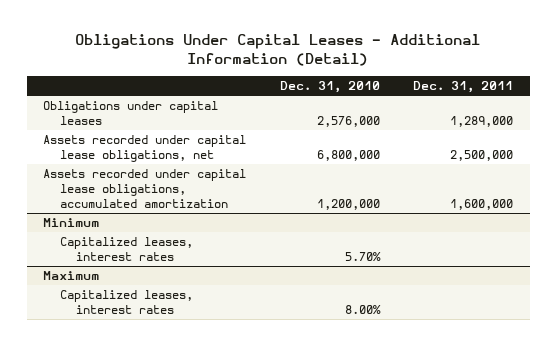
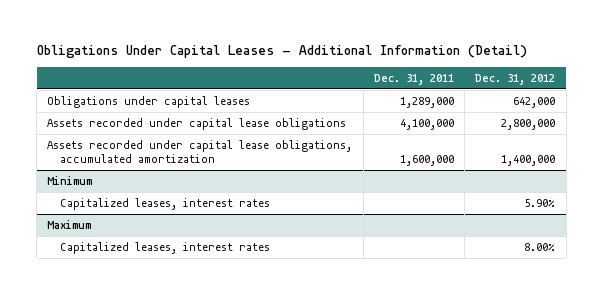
[279,81,380,94] Dec. 31, 2010 -> none
none -> [475,73,556,85] Dec. 31, 2012
[43,134,247,162] Assets recorded under capital lease obligations, net -> [47,118,347,131] Assets recorded under capital lease obligations
[450,149,514,161] 2,500,000 -> [399,119,454,131] 4,100,000

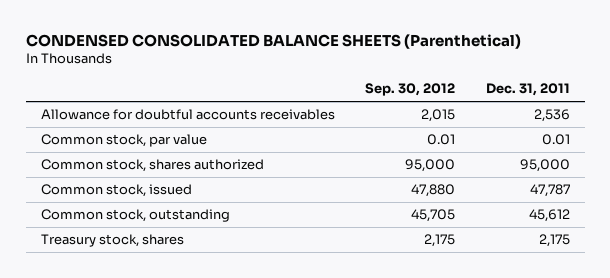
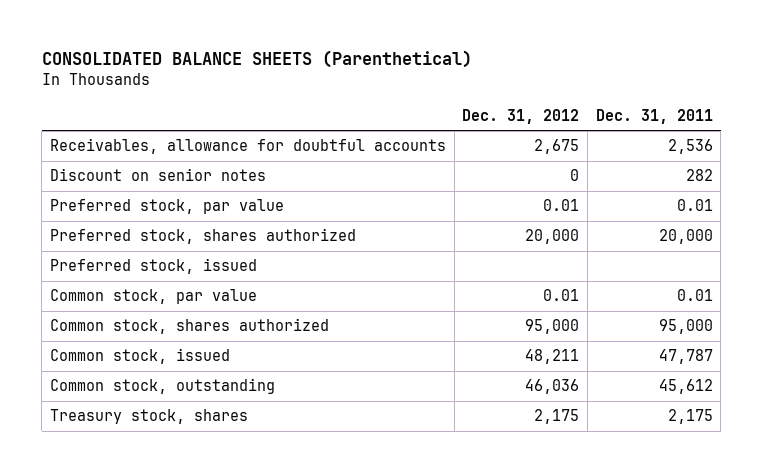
[25,33,521,49] CONDENSED CONSOLIDATED BALANCE SHEETS (Parenthetical) -> [41,49,472,68] CONSOLIDATED BALANCE SHEETS (Parenthetical)
[365,83,456,97] Sep. 30, 2012 -> none
none -> [462,108,580,124] Dec. 31, 2012
[40,109,335,121] Allowance for doubtful accounts receivables -> [49,138,446,155] Receivables, allowance for doubtful accounts
none -> [49,168,266,182] Discount on senior notes
none -> [49,199,284,215] Preferred stock, par value
none -> [49,228,356,245] Preferred stock, shares authorized
none -> [49,258,257,275] Preferred stock, issued

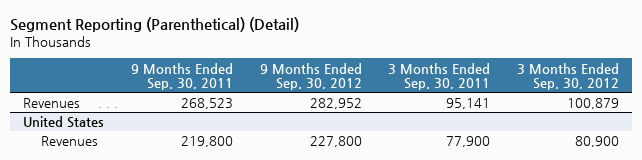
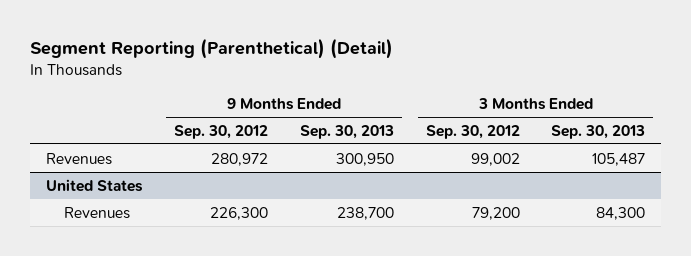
[131,62,234,90] 9 Months Ended Sep. 30, 2011 -> none
[388,62,491,90] 3 Months Ended Sep. 30, 2011 -> none
none -> [299,124,394,139] Sep. 30, 2013
none -> [551,124,646,139] Sep. 30, 2013
[309,98,362,110] 282,952 -> [210,152,268,166] 280,972
[566,98,619,110] 100,879 -> [470,152,520,166] 99,002
[309,136,362,148] 227,800 -> [209,206,268,220] 226,300
[574,136,619,148] 80,900 -> [471,206,520,220] 79,200

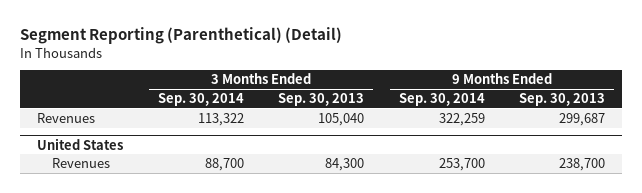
[173,124,268,139] Sep. 30, 2012 -> none
[425,124,520,139] Sep. 30, 2012 -> none
none -> [157,93,244,107] Sep. 30, 2014
none -> [398,93,485,107] Sep. 30, 2014
[335,152,394,166] 300,950 -> [559,113,606,127] 299,687
[592,152,646,166] 105,487 -> [318,113,365,127] 105,040

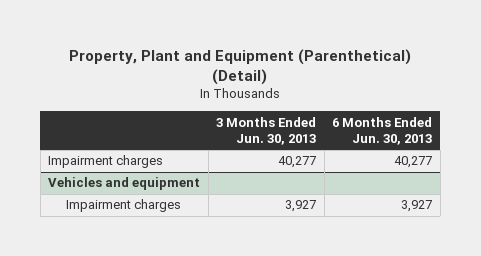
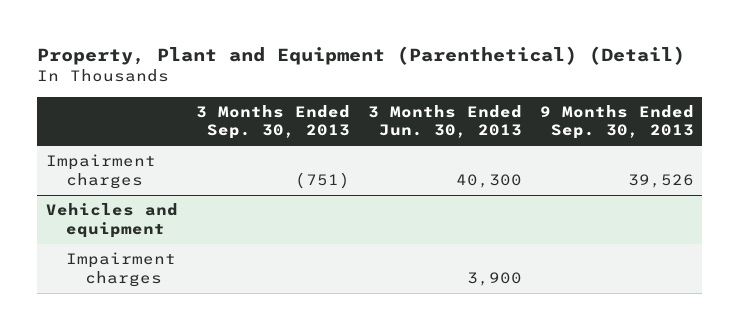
[332,116,433,146] 6 Months Ended Jun. 30, 2013 -> none
none -> [196,105,351,140] 3 Months Ended Sep. 30, 2013
none -> [539,105,694,140] 9 Months Ended Sep. 30, 2013
[278,156,317,169] 40,277 -> [455,173,522,188] 40,300
[285,200,317,213] 3,927 -> [466,271,522,286] 3,900

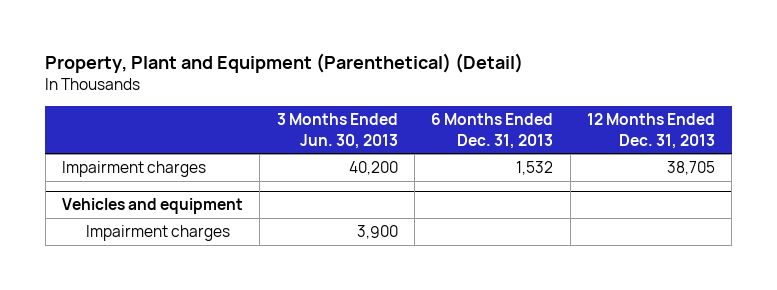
[196,105,351,140] 3 Months Ended Sep. 30, 2013 -> none
[539,105,694,140] 9 Months Ended Sep. 30, 2013 -> none
none -> [431,113,554,149] 6 Months Ended Dec. 31, 2013
none -> [586,113,715,149] 12 Months Ended Dec. 31, 2013
[455,173,522,188] 40,300 -> [348,161,398,176] 40,200

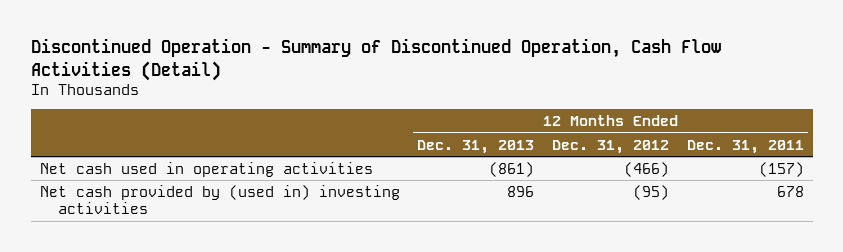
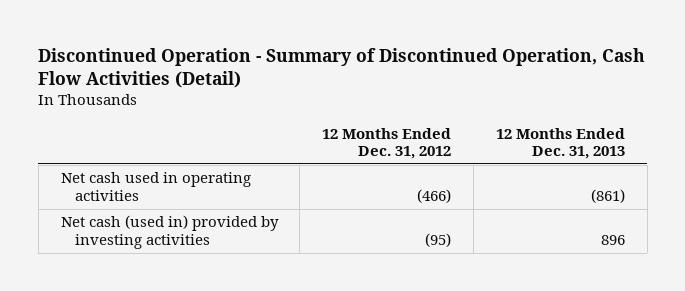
[686,139,804,154] Dec. 31, 2011 -> none
[39,184,400,215] Net cash provided by (used in) investing activities -> [60,215,279,250] Net cash (used in) provided by investing activities

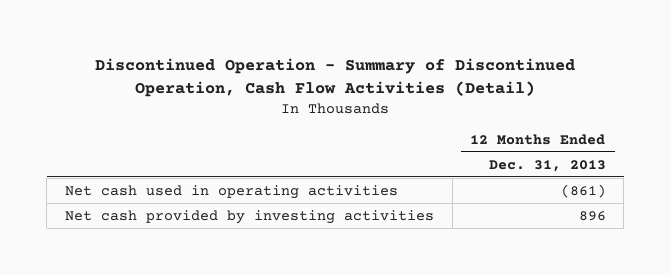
[322,127,452,160] 12 Months Ended Dec. 31, 2012 -> none
[60,215,279,250] Net cash (used in) provided by investing activities -> [65,209,435,224] Net cash provided by investing activities

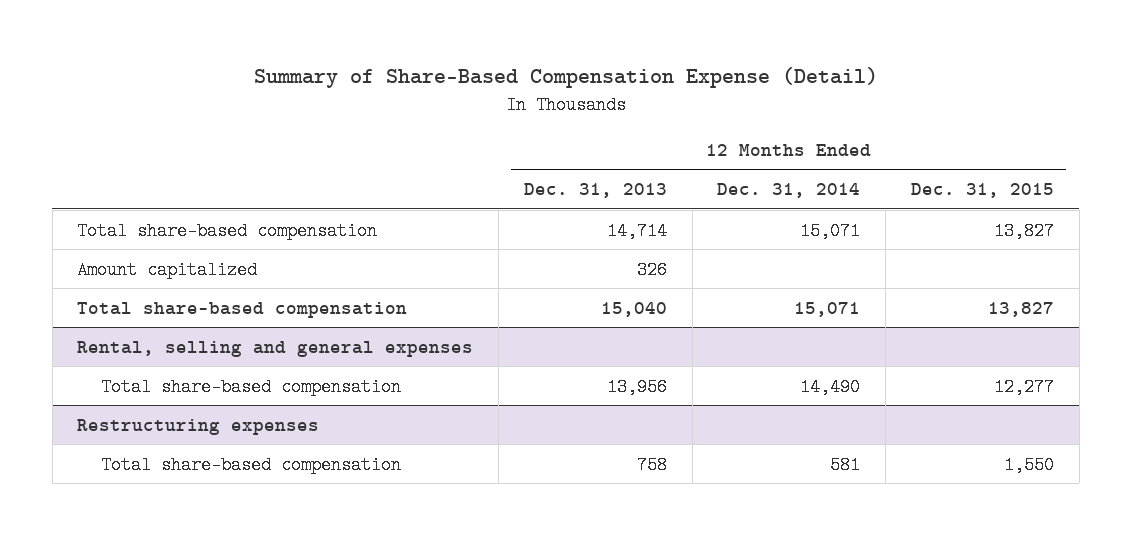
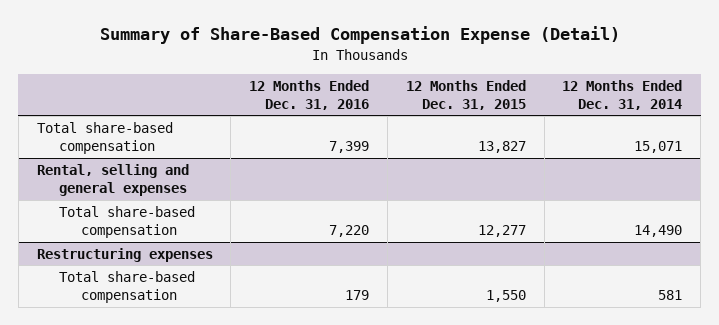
[523,183,667,199] Dec. 31, 2013 -> none
none -> [249,79,370,110] 12 Months Ended Dec. 31, 2016
[77,260,258,279] Amount capitalized -> none
[77,301,408,318] Total share-based compensation -> none

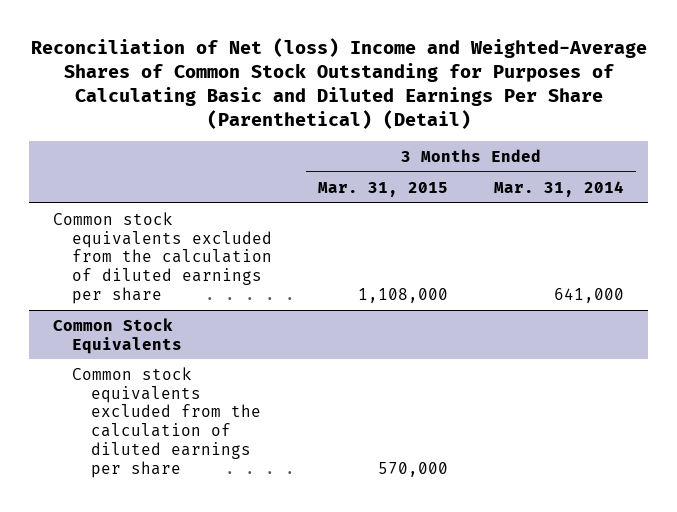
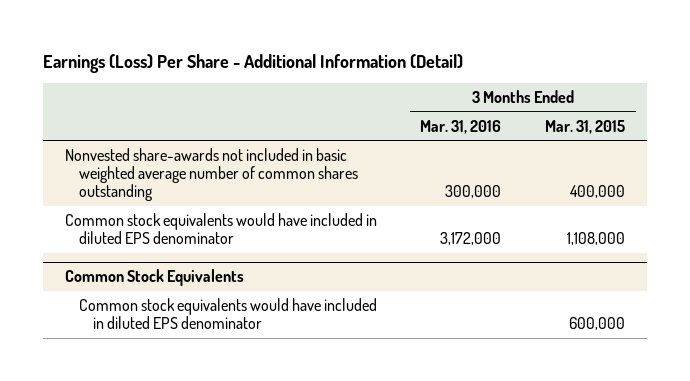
[30,37,647,129] Reconciliation of Net (loss) Income and Weighted-Average Shares of Common Stock Outstanding for Purposes of Calculating Basic and Diluted Earnings Per Share (Parenthetical) (Detail) -> [43,53,464,73] Earnings (Loss) Per Share - Additional Information (Detail)
[494,180,625,197] Mar. 31, 2014 -> none
none -> [420,119,502,134] Mar. 31, 2016
none -> [64,148,358,202] Nonvested share-awards not included in basic weighted average number of common shares outstanding
[52,211,272,304] Common stock equivalents excluded from the calculation of diluted earnings per share -> [64,213,377,245] Common stock equivalents would have included in diluted EPS denominator
[71,366,261,478] Common stock equivalents excluded from the calculation of diluted earnings per share -> [78,298,377,330] Common stock equivalents would have included in diluted EPS denominator
[378,461,449,477] 570,000 -> [568,317,625,331] 600,000

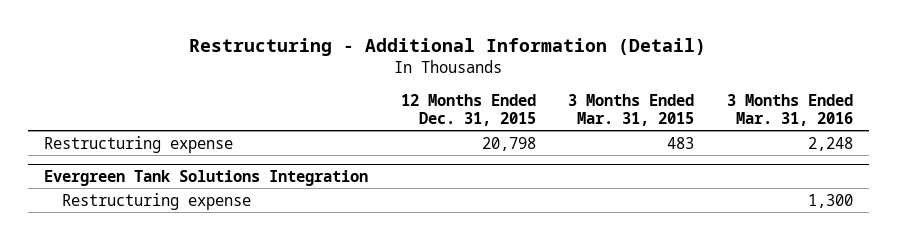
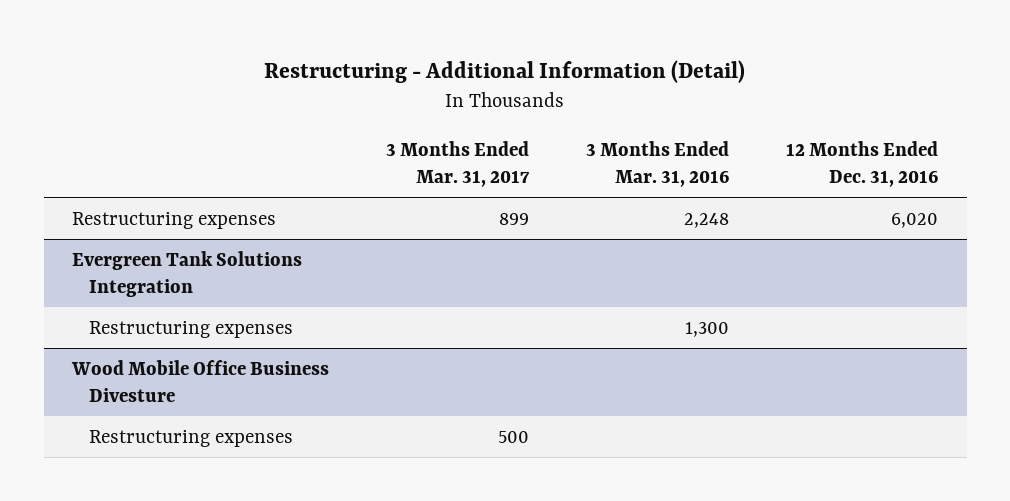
[400,93,536,126] 12 Months Ended Dec. 31, 2015 -> none
[568,93,695,126] 3 Months Ended Mar. 31, 2015 -> none
none -> [386,140,531,187] 3 Months Ended Mar. 31, 2017
none -> [786,140,939,187] 12 Months Ended Dec. 31, 2016
[43,135,233,153] Restructuring expense -> [72,211,277,229] Restructuring expenses
[61,192,251,210] Restructuring expense -> [88,320,293,338] Restructuring expenses
none -> [71,359,330,402] Wood Mobile Office Business Divesture
none -> [88,429,293,447] Restructuring expenses

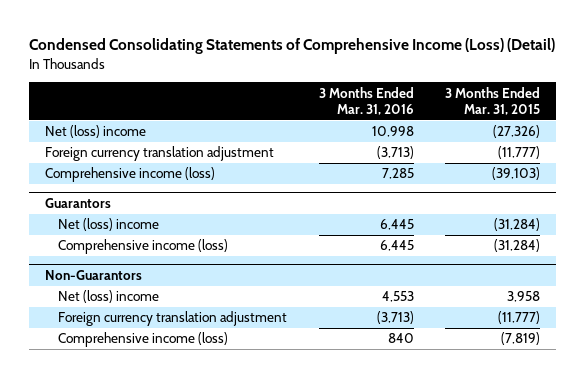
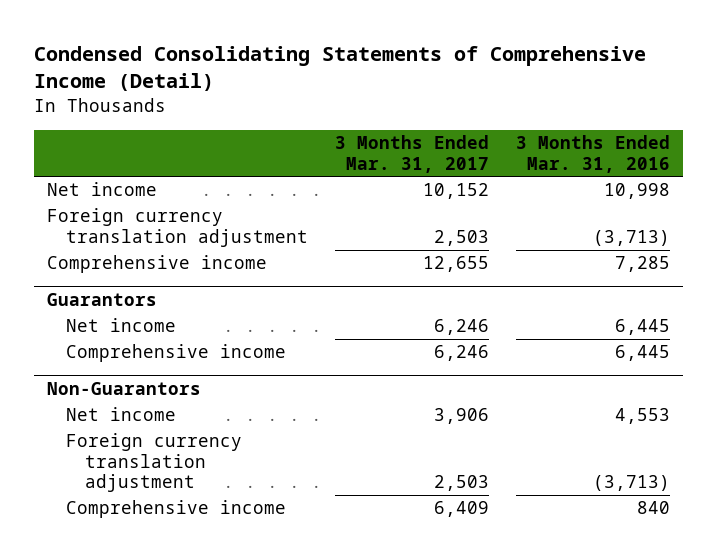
[29,38,556,55] Condensed Consolidating Statements of Comprehensive Income (Loss) (Detail) -> [34,46,647,92] Condensed Consolidating Statements of Comprehensive Income (Detail)
[445,86,541,115] 3 Months Ended Mar. 31, 2015 -> none
none -> [334,135,489,173] 3 Months Ended Mar. 31, 2017
[44,125,146,139] Net (loss) income -> [47,182,158,197] Net income
[44,167,215,183] Comprehensive income (loss) -> [47,255,268,274] Comprehensive income
[58,218,160,232] Net (loss) income -> [66,318,177,333] Net income
[58,239,229,255] Comprehensive income (loss) -> [66,344,287,363] Comprehensive income
[58,290,160,304] Net (loss) income -> [66,407,177,422] Net income
[58,332,229,348] Comprehensive income (loss) -> [66,500,287,519] Comprehensive income

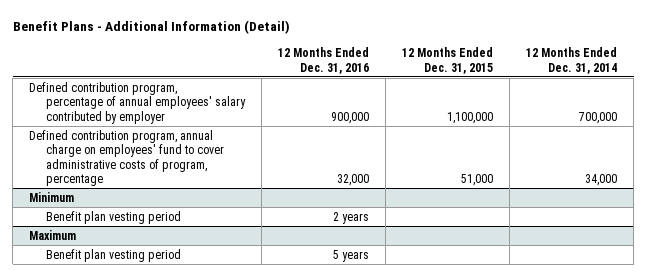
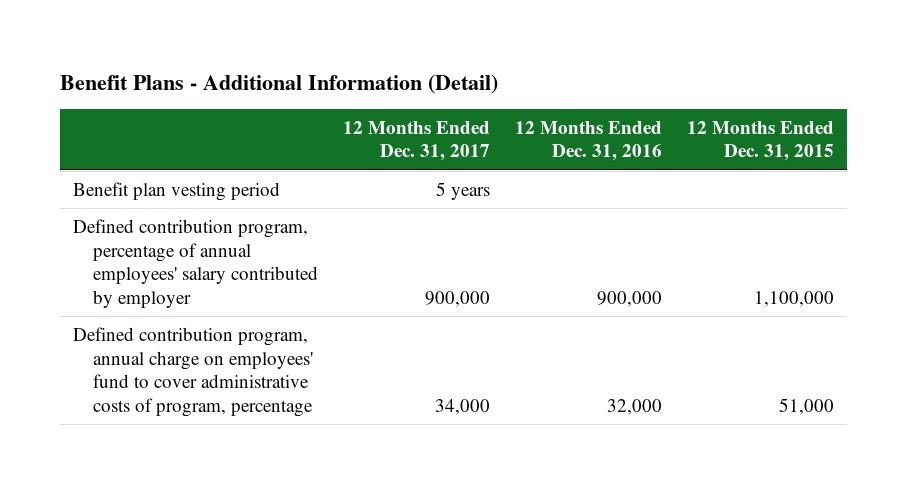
[526,47,618,74] 12 Months Ended Dec. 31, 2014 -> none
none -> [342,120,490,162] 12 Months Ended Dec. 31, 2017
none -> [72,181,280,201] Benefit plan vesting period
[29,191,75,202] Minimum -> none
[46,210,182,224] Benefit plan vesting period -> none
[29,229,77,240] Maximum -> none
[46,248,182,262] Benefit plan vesting period -> none

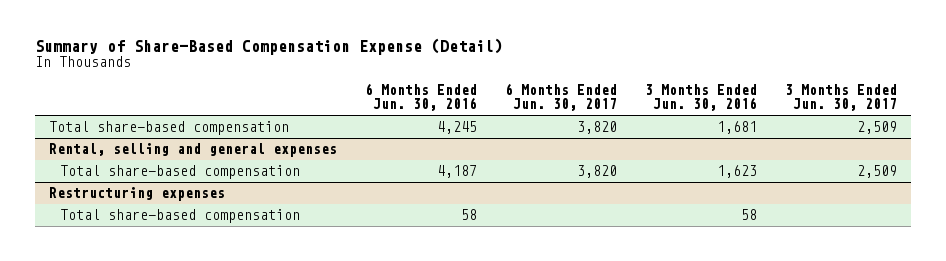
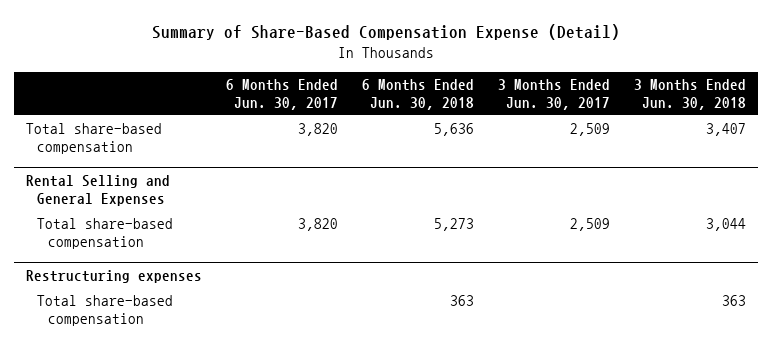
[364,82,477,112] 6 Months Ended Jun. 30, 2016 -> none
[645,83,758,112] 3 Months Ended Jun. 30, 2016 -> none
none -> [362,79,475,110] 6 Months Ended Jun. 30, 2018
none -> [634,79,747,110] 3 Months Ended Jun. 30, 2018
[48,143,337,158] Rental, selling and general expenses -> [25,175,170,206] Rental Selling and General Expenses

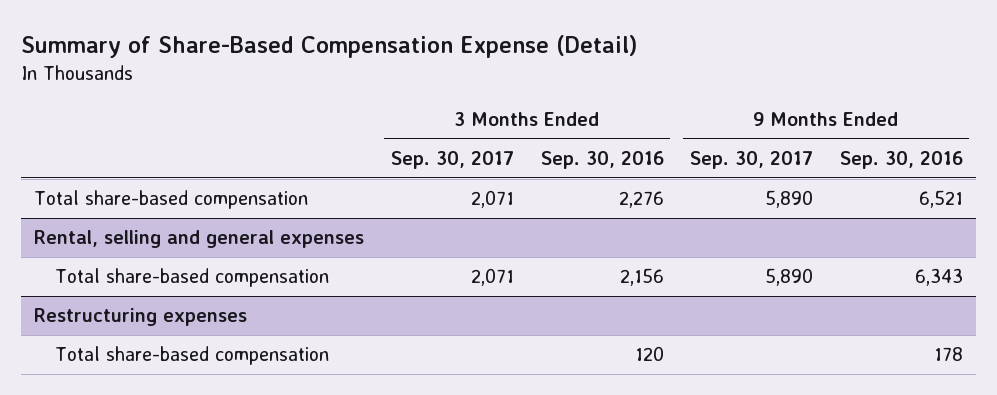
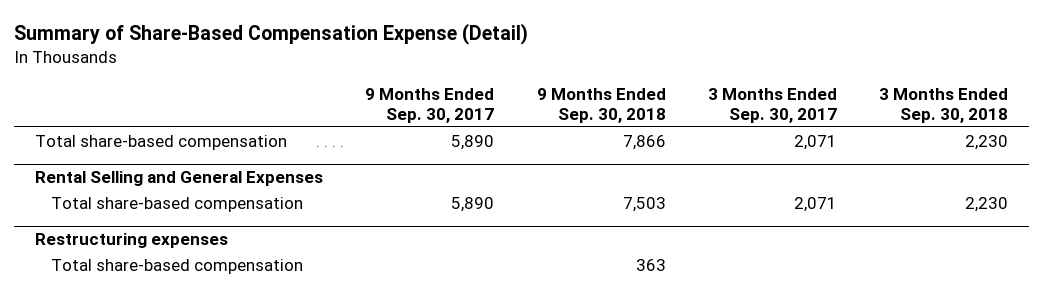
[540,151,664,170] Sep. 30, 2016 -> none
[839,151,963,170] Sep. 30, 2016 -> none
none -> [536,87,666,123] 9 Months Ended Sep. 30, 2018
none -> [879,87,1009,123] 3 Months Ended Sep. 30, 2018
[34,230,365,249] Rental, selling and general expenses -> [35,171,324,187] Rental Selling and General Expenses

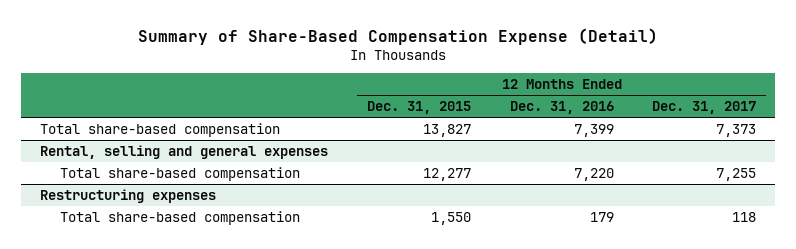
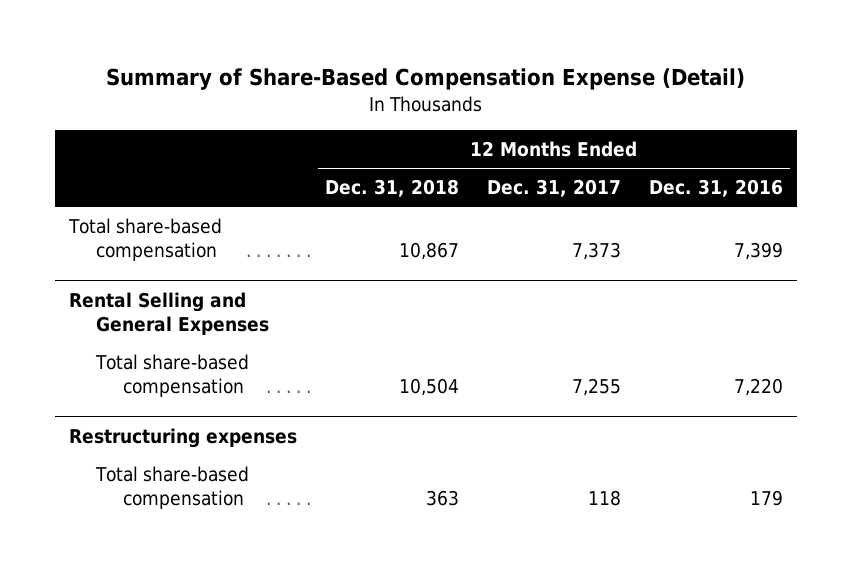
[366,101,471,115] Dec. 31, 2015 -> none
none -> [325,179,460,198] Dec. 31, 2018
[40,144,329,159] Rental, selling and general expenses -> [68,292,269,336] Rental Selling and General Expenses

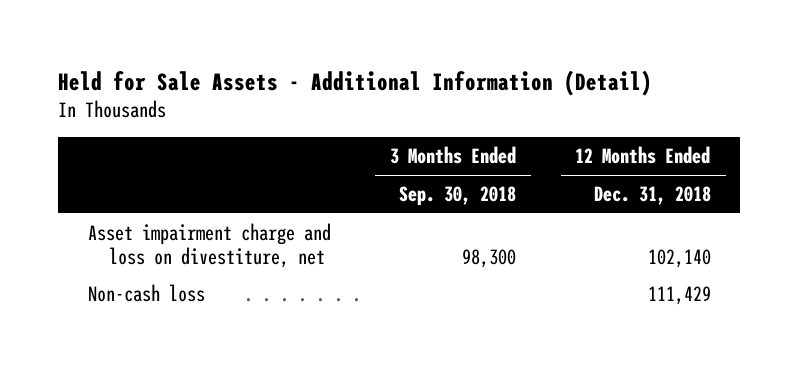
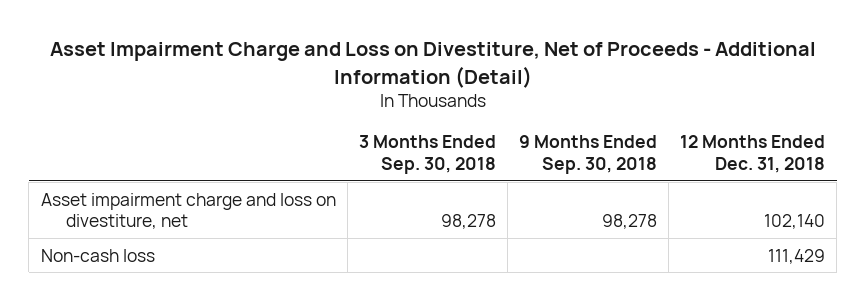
[58,69,653,96] Held for Sale Assets - Additional Information (Detail) -> [49,42,816,88] Asset Impairment Charge and Loss on Divestiture, Net of Proceeds - Additional Information (Detail)
none -> [518,135,657,174] 9 Months Ended Sep. 30, 2018
[462,248,517,268] 98,300 -> [440,213,496,229] 98,278

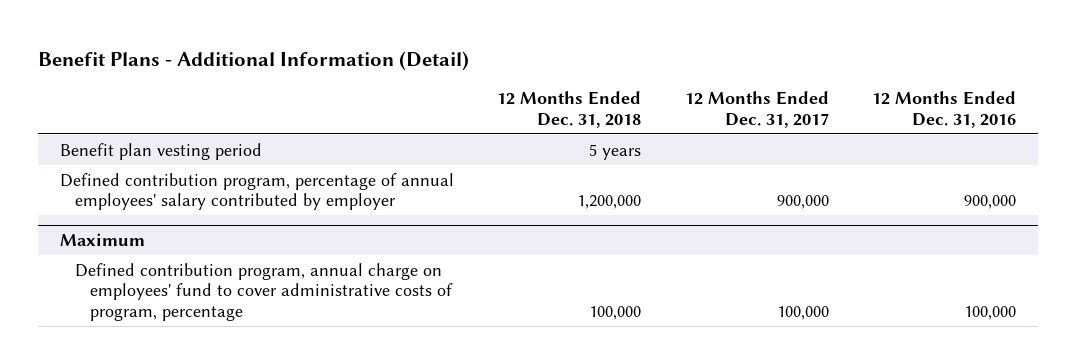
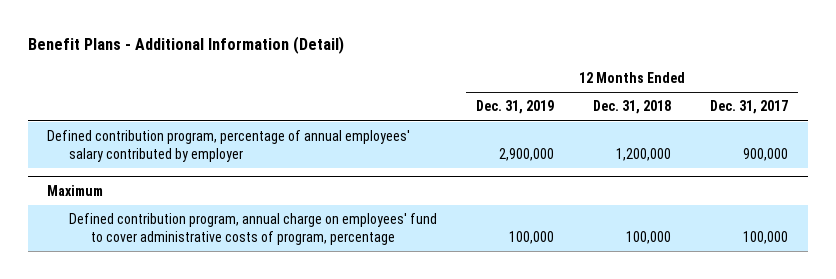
[872,91,1017,128] 12 Months Ended Dec. 31, 2016 -> none
none -> [476,100,555,115] Dec. 31, 2019
[59,142,262,160] Benefit plan vesting period -> none

